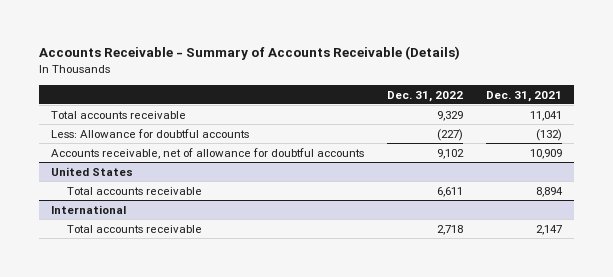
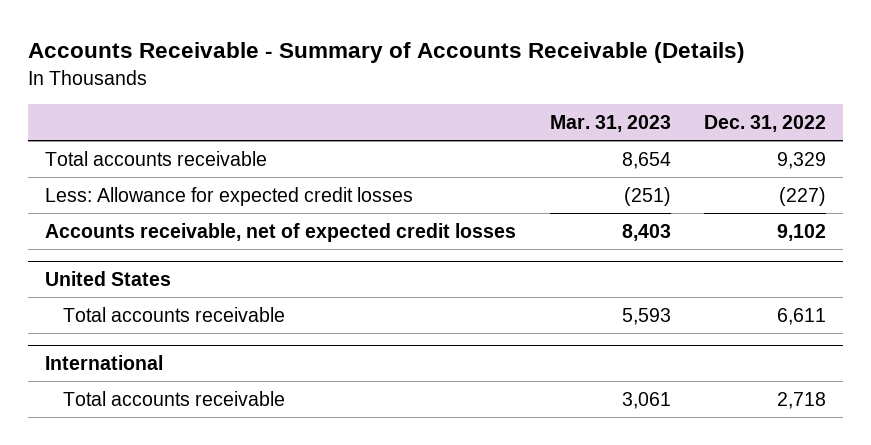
[486,90,563,102] Dec. 31, 2021 -> none
none -> [549,114,671,132] Mar. 31, 2023
[50,128,249,138] Less: Allowance for doubtful accounts -> [44,186,413,206] Less: Allowance for expected credit losses
[50,147,364,159] Accounts receivable, net of allowance for doubtful accounts -> [44,222,516,242] Accounts receivable, net of expected credit losses

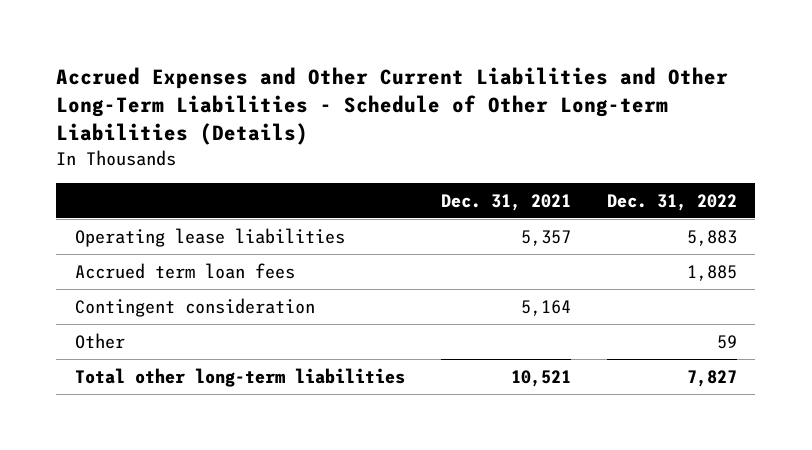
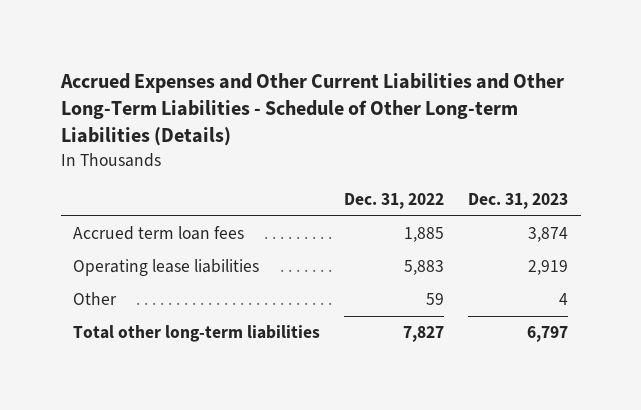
[440,193,571,211] Dec. 31, 2021 -> none
none -> [468,193,569,210] Dec. 31, 2023
[74,297,315,317] Contingent consideration -> none
[74,227,345,247] Operating lease liabilities -> [72,259,259,277] Operating lease liabilities

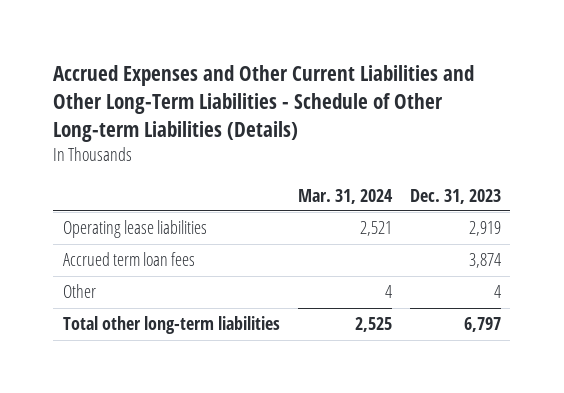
[344,193,445,210] Dec. 31, 2022 -> none
none -> [297,188,393,204] Mar. 31, 2024
[72,226,244,241] Accrued term loan fees -> [62,252,195,267] Accrued term loan fees

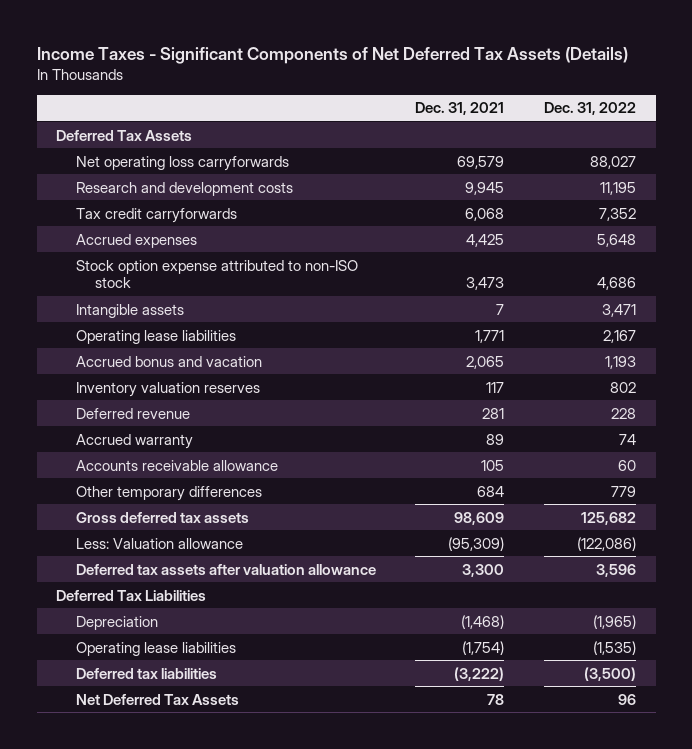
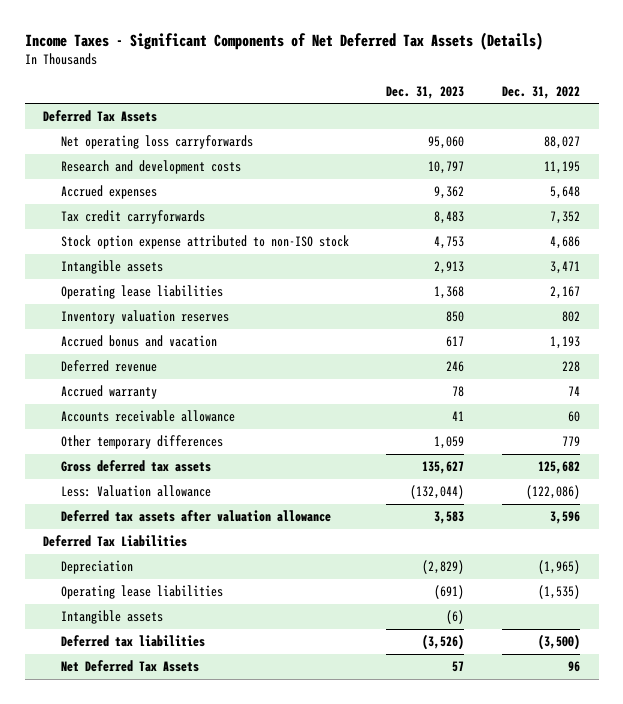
[415,102,505,116] Dec. 31, 2021 -> none
none -> [386,85,465,99] Dec. 31, 2023
[75,207,237,223] Tax credit carryforwards -> [60,210,205,225] Tax credit carryforwards
[75,355,262,367] Accrued bonus and vacation -> [60,335,217,348] Accrued bonus and vacation
none -> [60,610,163,625] Intangible assets

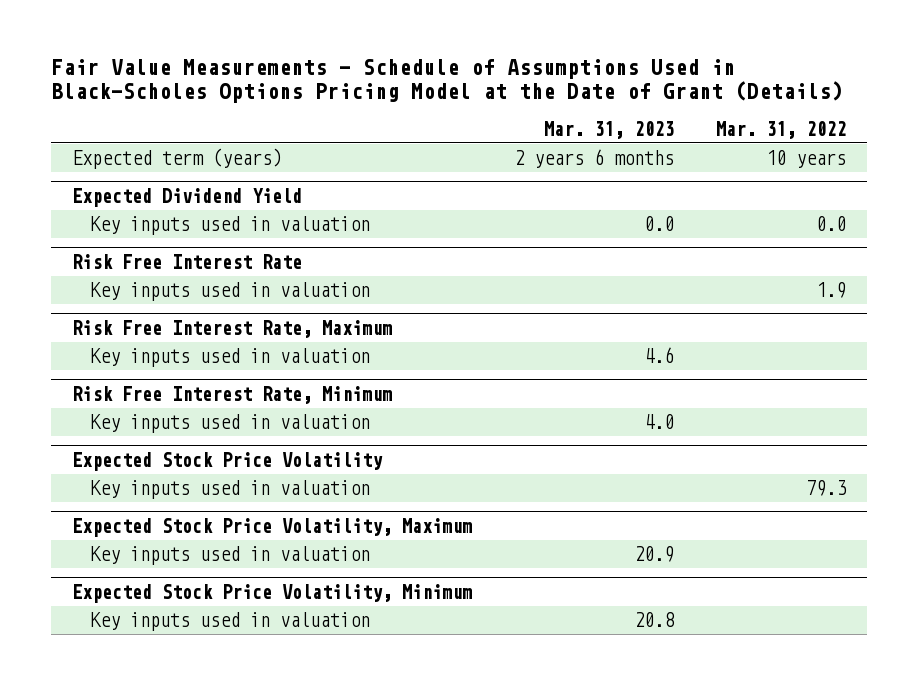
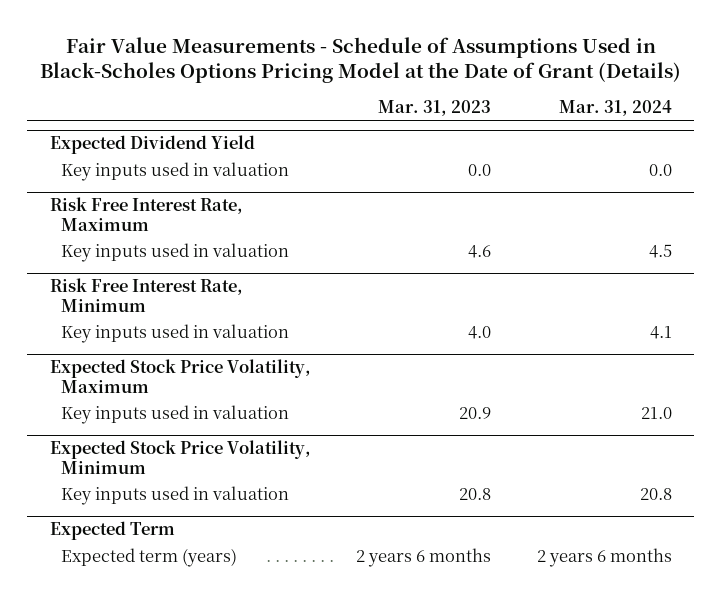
[716,120,847,139] Mar. 31, 2022 -> none
none -> [558,100,672,117] Mar. 31, 2024
[72,148,283,170] Expected term (years) -> none
[72,253,303,269] Risk Free Interest Rate -> none
[89,282,370,302] Key inputs used in valuation -> none
[72,451,384,471] Expected Stock Price Volatility -> none
[89,480,370,500] Key inputs used in valuation -> none
none -> [49,521,175,541] Expected Term
none -> [61,547,238,567] Expected term (years)

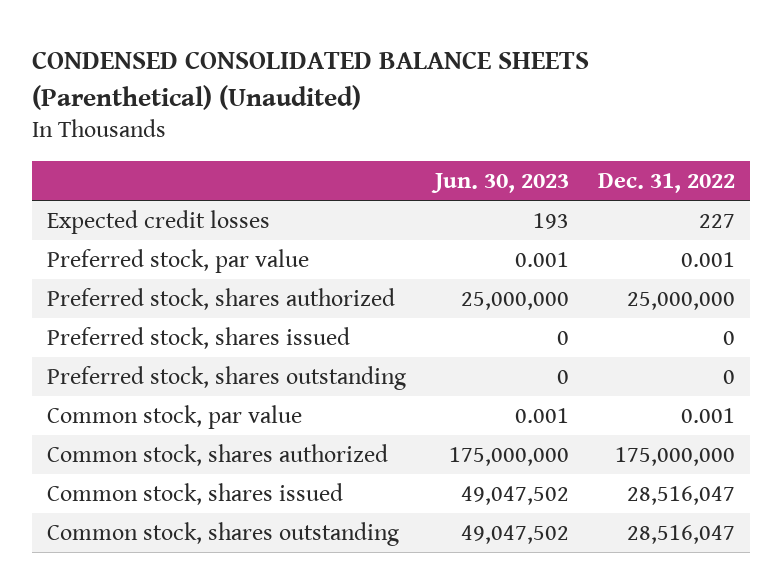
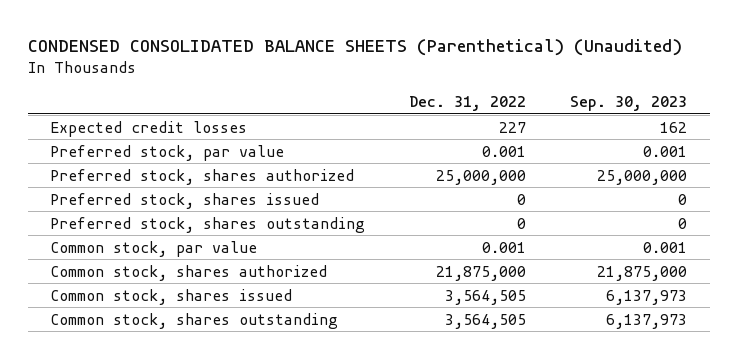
[431,173,570,194] Jun. 30, 2023 -> none
none -> [570,95,688,111] Sep. 30, 2023
[615,447,736,467] 175,000,000 -> [436,265,527,281] 21,875,000
[627,486,736,506] 28,516,047 -> [445,289,527,305] 3,564,505
[627,525,736,545] 28,516,047 -> [445,313,527,329] 3,564,505

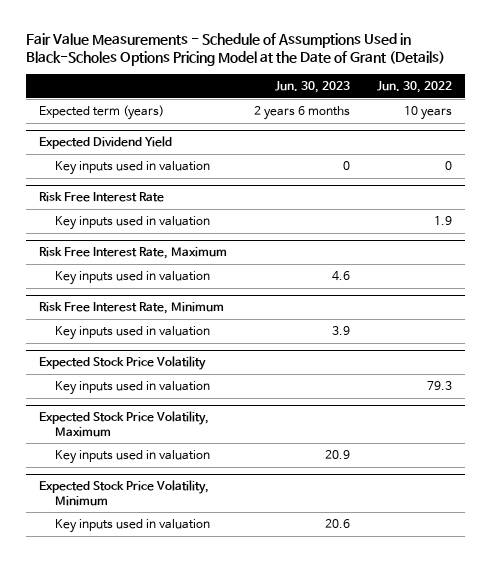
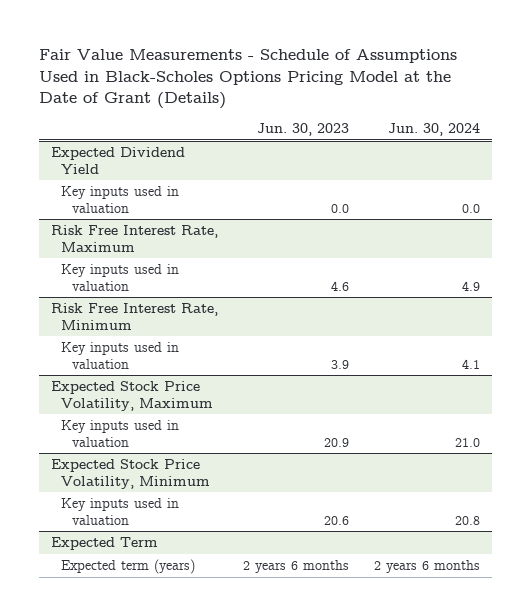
[376,81,452,94] Jun. 30, 2022 -> none
none -> [387,123,480,137] Jun. 30, 2024
[39,104,165,120] Expected term (years) -> none
[39,192,165,203] Risk Free Interest Rate -> none
[54,215,210,230] Key inputs used in valuation -> none
[342,160,350,170] 0 -> [330,203,349,213] 0.0
[39,356,207,371] Expected Stock Price Volatility -> none
[54,380,210,395] Key inputs used in valuation -> none
none -> [51,537,159,551] Expected Term
none -> [61,559,196,575] Expected term (years)

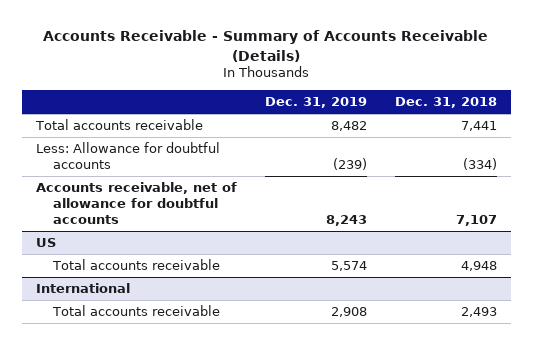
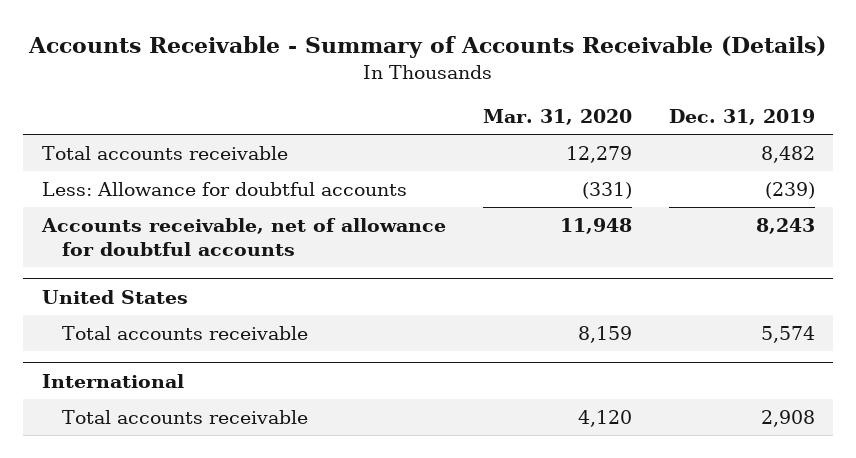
[394,96,497,108] Dec. 31, 2018 -> none
none -> [482,109,632,126] Mar. 31, 2020
[36,238,57,248] US -> [41,290,188,305] United States

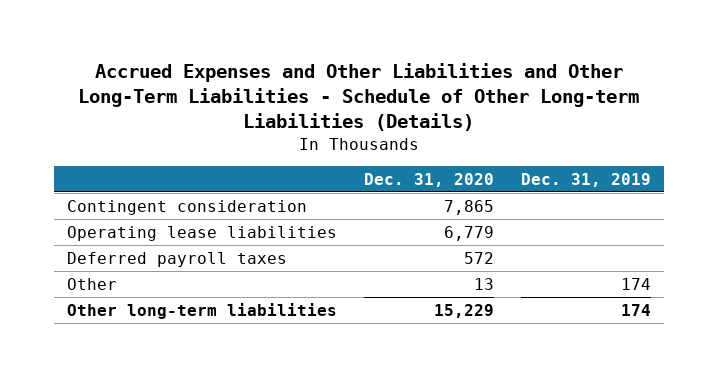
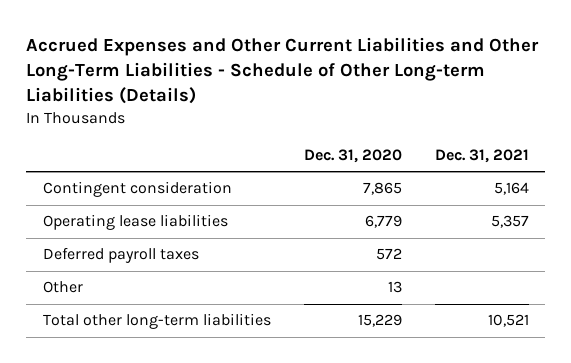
[77,63,639,132] Accrued Expenses and Other Liabilities and Other Long-Term Liabilities - Schedule of Other Long-term Liabilities (Details) -> [26,37,540,105] Accrued Expenses and Other Current Liabilities and Other Long-Term Liabilities - Schedule of Other Long-term Liabilities (Details)
[520,172,651,187] Dec. 31, 2019 -> none
none -> [434,149,529,164] Dec. 31, 2021
[67,302,338,319] Other long-term liabilities -> [42,313,271,330] Total other long-term liabilities

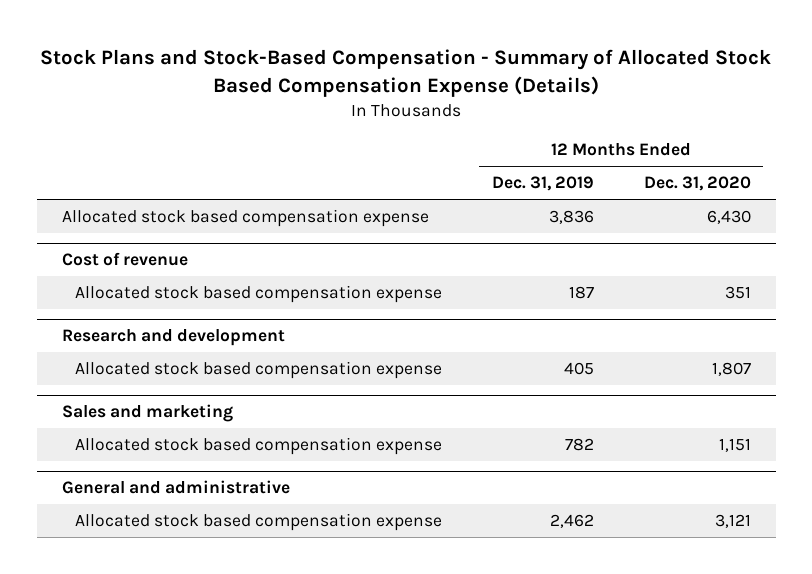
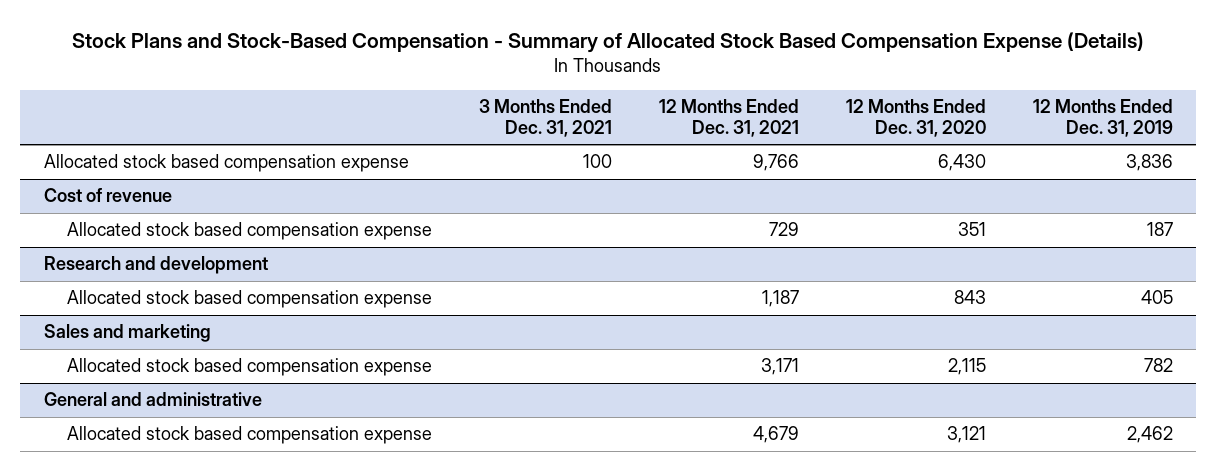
none -> [478,99,612,138] 3 Months Ended Dec. 31, 2021
none -> [658,99,799,138] 12 Months Ended Dec. 31, 2021
[711,362,751,377] 1,807 -> [953,290,986,305] 843
[718,438,751,453] 1,151 -> [947,358,986,376] 2,115

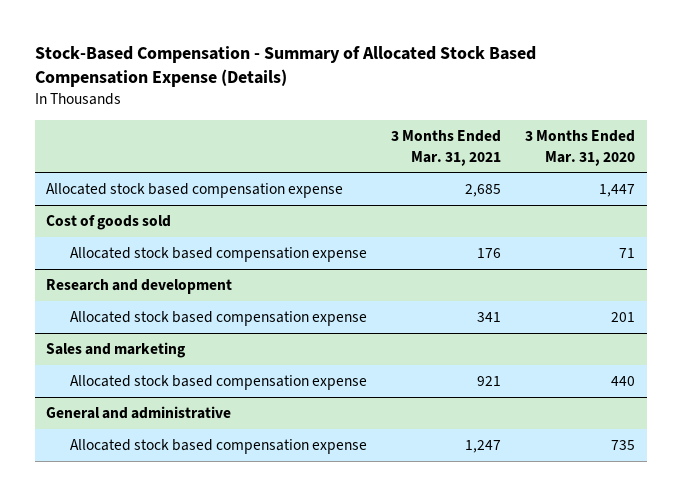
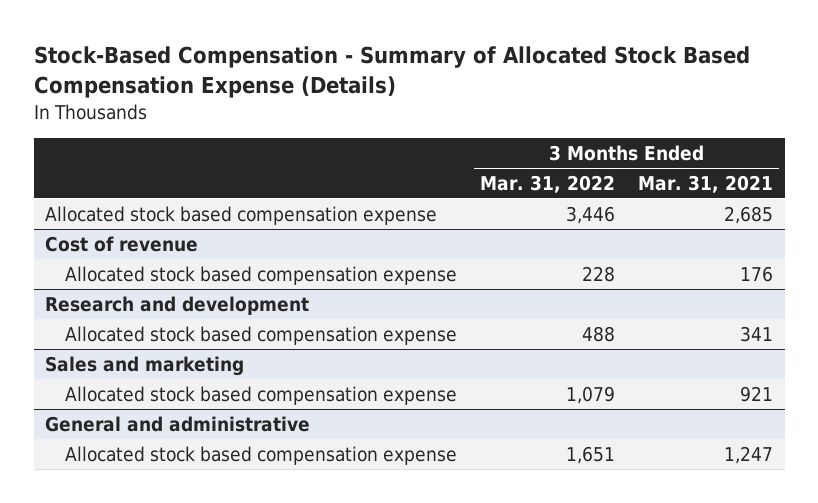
[524,130,635,166] 3 Months Ended Mar. 31, 2020 -> none
none -> [480,174,616,193] Mar. 31, 2022
[46,215,172,231] Cost of goods sold -> [45,235,199,252] Cost of revenue

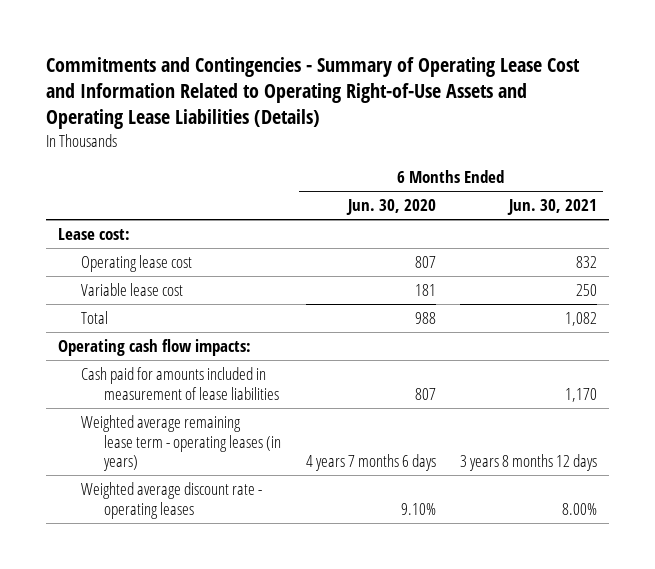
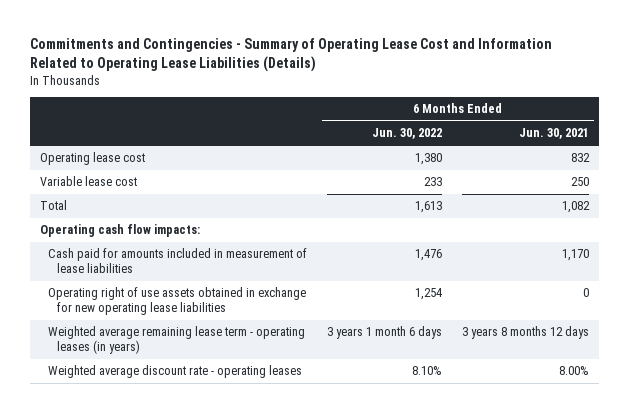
[45,56,580,130] Commitments and Contingencies - Summary of Operating Lease Cost and Information Related to Operating Right-of-Use Assets and Operating Lease Liabilities (Details) -> [29,37,552,72] Commitments and Contingencies - Summary of Operating Lease Cost and Information Related to Operating Lease Liabilities (Details)
[345,199,436,216] Jun. 30, 2020 -> none
none -> [372,128,443,140] Jun. 30, 2022
[57,227,130,240] Lease cost: -> none
none -> [48,287,307,316] Operating right of use assets obtained in exchange for new operating lease liabilities

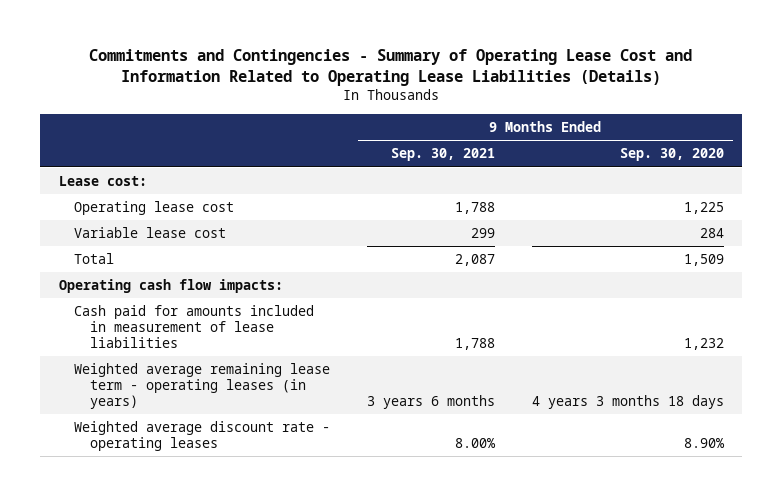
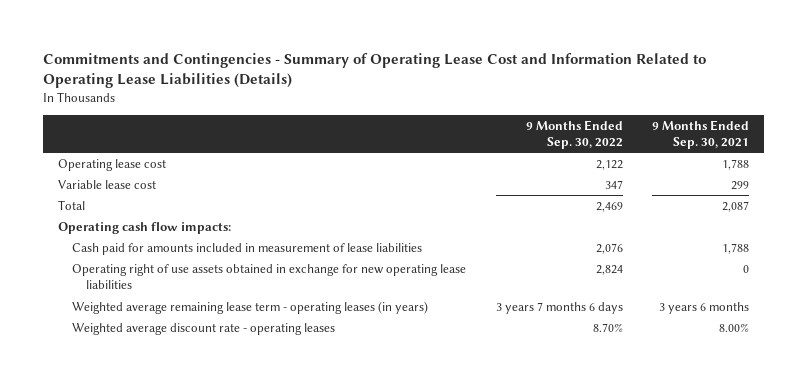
[619,148,724,162] Sep. 30, 2020 -> none
none -> [525,119,623,149] 9 Months Ended Sep. 30, 2022
[58,176,147,187] Lease cost: -> none
none -> [71,263,466,290] Operating right of use assets obtained in exchange for new operating lease liabilities

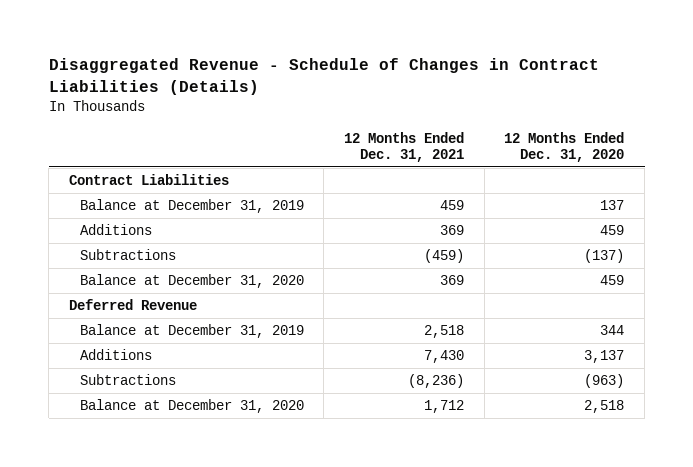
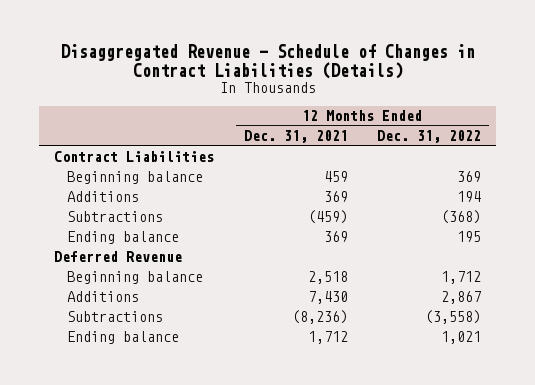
[504,131,625,162] 12 Months Ended Dec. 31, 2020 -> none
none -> [377,129,482,143] Dec. 31, 2022
[79,199,304,214] Balance at December 31, 2019 -> [67,170,204,184] Beginning balance
[79,274,304,289] Balance at December 31, 2020 -> [67,230,180,244] Ending balance
[79,324,304,339] Balance at December 31, 2019 -> [67,270,204,284] Beginning balance
[79,399,304,414] Balance at December 31, 2020 -> [67,330,180,344] Ending balance

